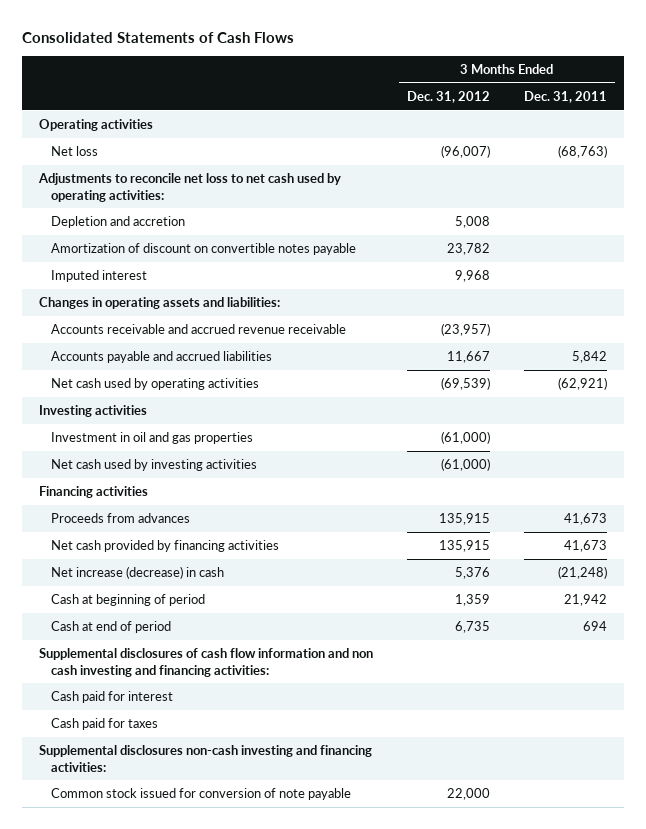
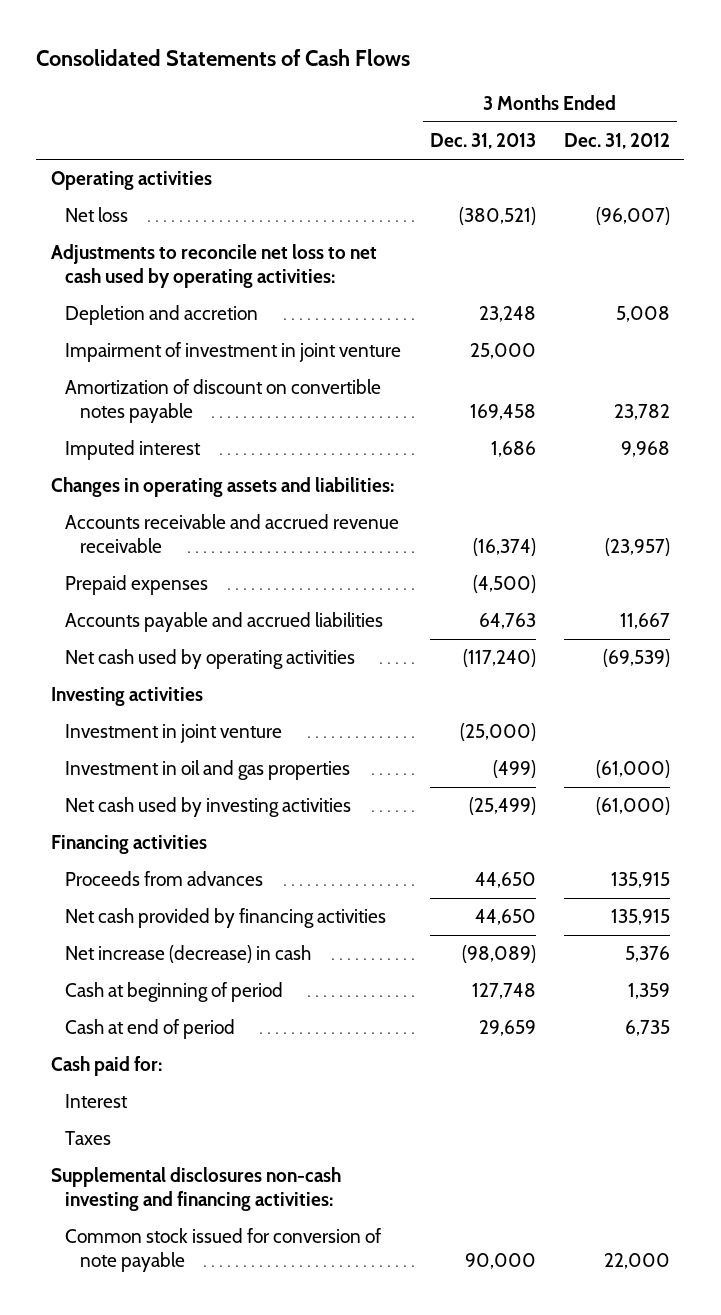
[523,91,607,104] Dec. 31, 2011 -> none
none -> [429,133,536,150] Dec. 31, 2013
none -> [65,342,402,363] Impairment of investment in joint venture
none -> [65,575,209,596] Prepaid expenses
none -> [65,724,283,744] Investment in joint venture
[39,648,374,677] Supplemental disclosures of cash flow information and non cash investing and financing activities: -> [50,1056,162,1077] Cash paid for:
[51,691,174,704] Cash paid for interest -> [65,1094,129,1109] Interest
[51,718,159,731] Cash paid for taxes -> [65,1131,112,1146] Taxes

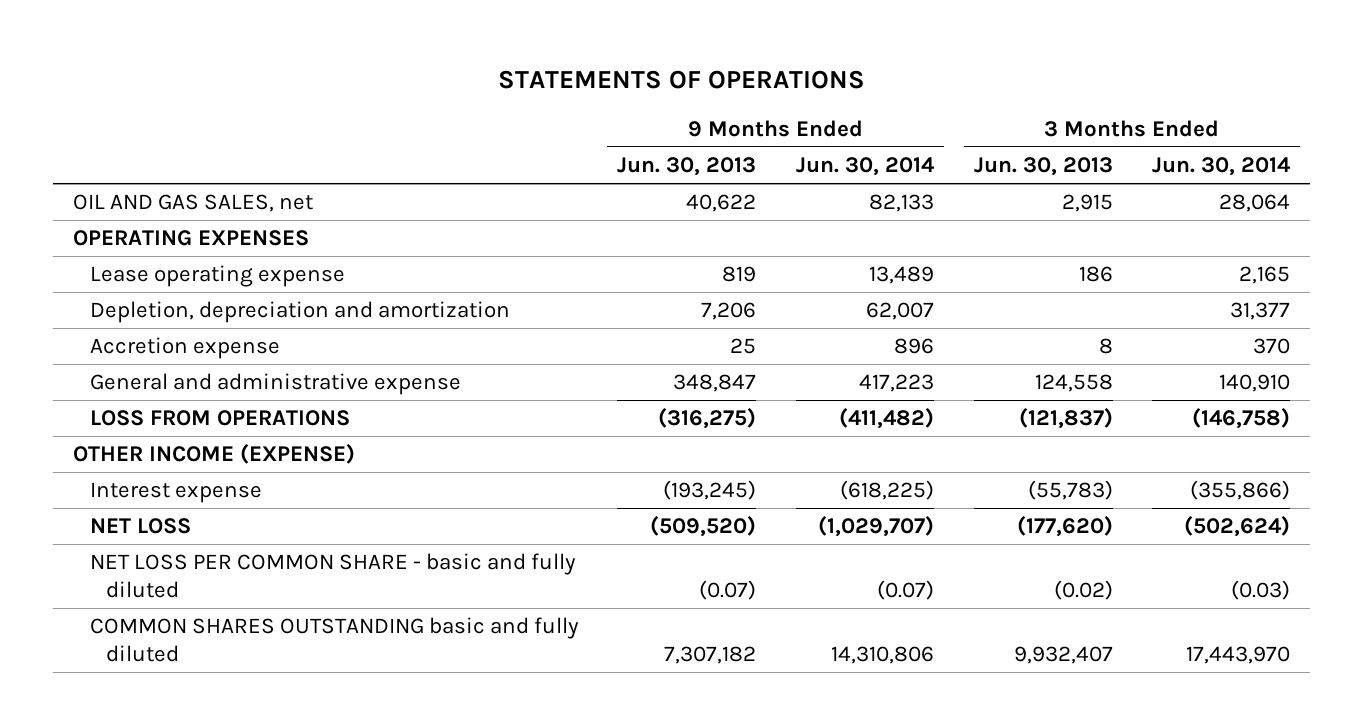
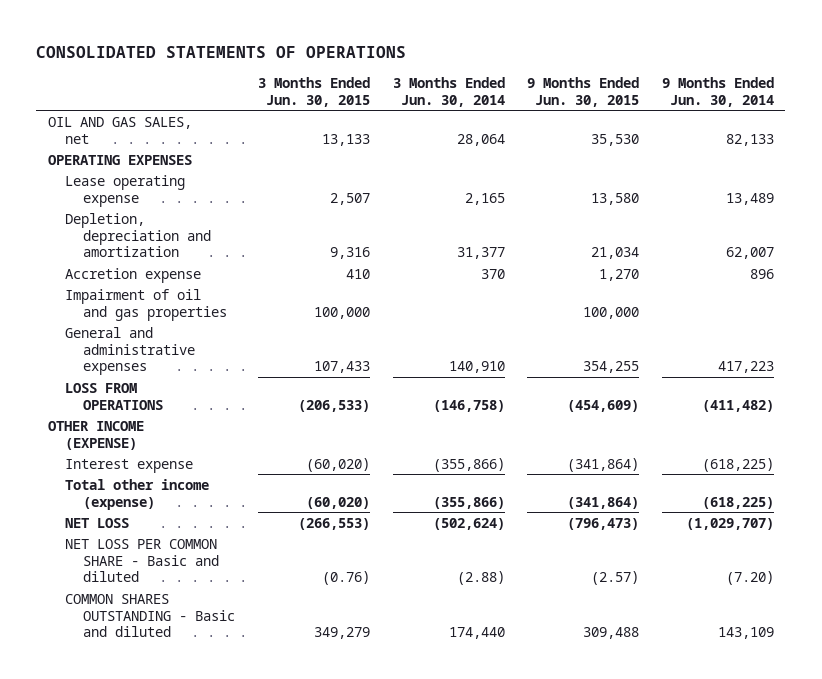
[497,70,865,90] STATEMENTS OF OPERATIONS -> [36,46,407,59] CONSOLIDATED STATEMENTS OF OPERATIONS
[617,157,757,177] Jun. 30, 2013 -> none
[973,157,1113,177] Jun. 30, 2013 -> none
none -> [257,76,370,107] 3 Months Ended Jun. 30, 2015
none -> [527,76,640,107] 9 Months Ended Jun. 30, 2015
none -> [65,288,228,321] Impairment of oil and gas properties
[89,373,461,396] General and administrative expense -> [65,326,196,376] General and administrative expenses
none -> [65,478,210,510] Total other income (expense)
[89,553,576,599] NET LOSS PER COMMON SHARE - basic and fully diluted -> [65,538,220,583] NET LOSS PER COMMON SHARE - Basic and diluted
[876,580,934,601] (0.07) -> [726,571,775,586] (7.20)
[1231,580,1291,601] (0.03) -> [456,571,505,586] (2.88)
[89,617,579,663] COMMON SHARES OUTSTANDING basic and fully diluted -> [65,593,236,638] COMMON SHARES OUTSTANDING - Basic and diluted
[830,646,934,665] 14,310,806 -> [718,627,775,640] 143,109
[1186,646,1291,665] 17,443,970 -> [448,627,505,640] 174,440

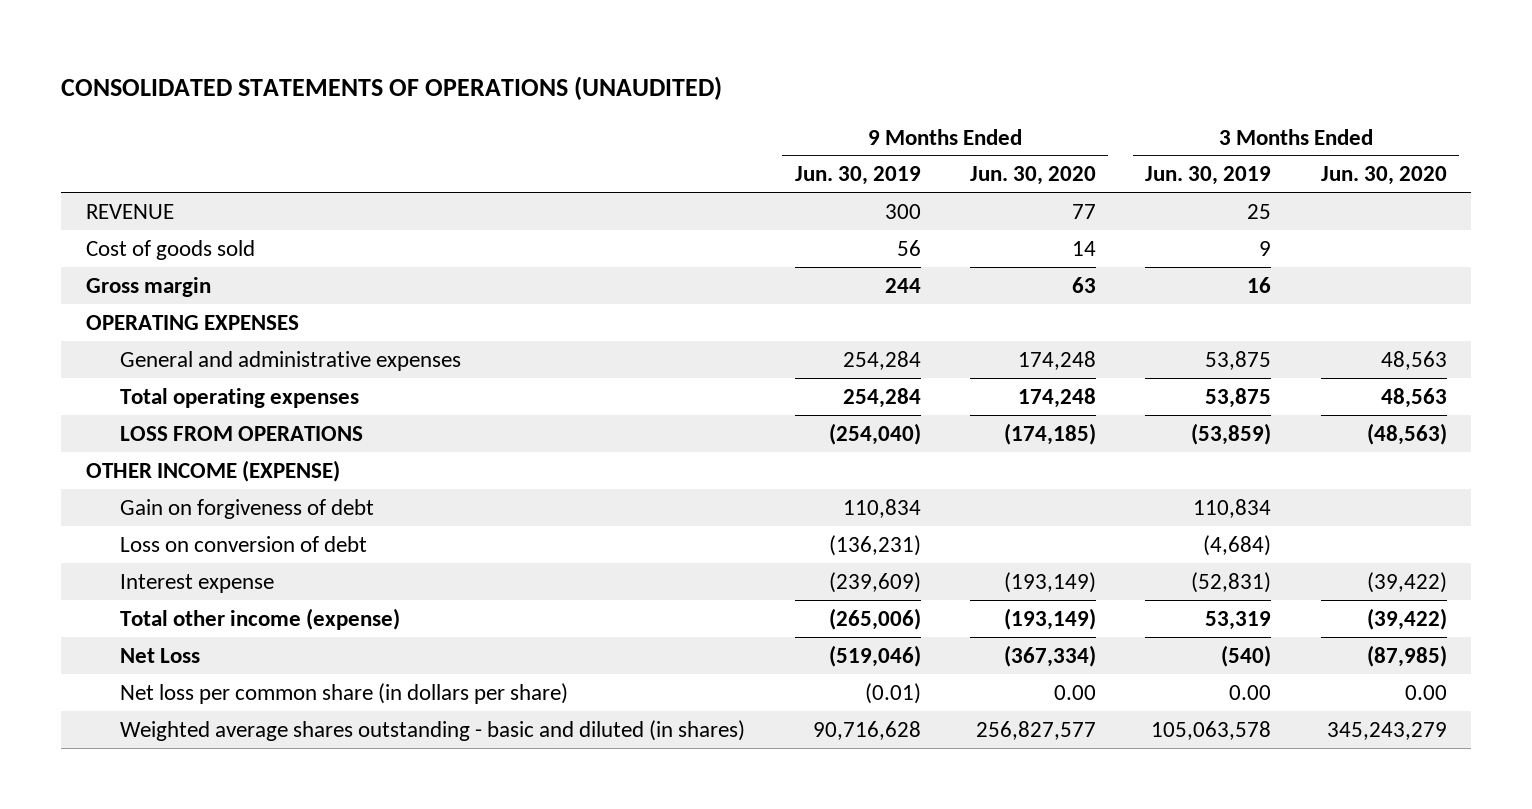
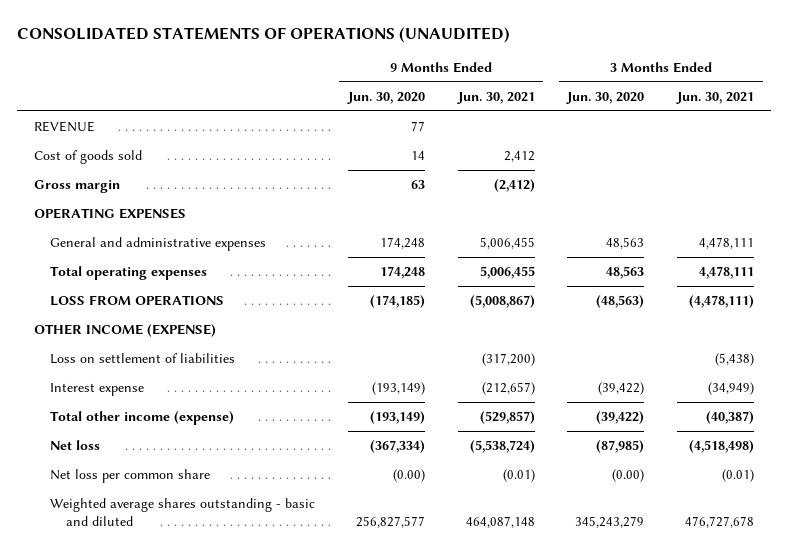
[794,166,921,186] Jun. 30, 2019 -> none
[1145,166,1272,186] Jun. 30, 2019 -> none
none -> [456,91,535,104] Jun. 30, 2021
none -> [676,91,755,104] Jun. 30, 2021
[120,498,375,519] Gain on forgiveness of debt -> none
[120,535,368,552] Loss on conversion of debt -> none
none -> [49,352,235,364] Loss on settlement of liabilities
[120,647,201,663] Net Loss -> [49,439,100,450] Net loss
[120,682,569,704] Net loss per common share (in dollars per share) -> [49,468,210,483] Net loss per common share
[1054,684,1097,700] 0.00 -> [392,468,425,482] (0.00)
[1404,684,1447,700] 0.00 -> [612,468,645,482] (0.00)
[120,719,746,741] Weighted average shares outstanding - basic and diluted (in shares) -> [49,497,315,526] Weighted average shares outstanding - basic and diluted

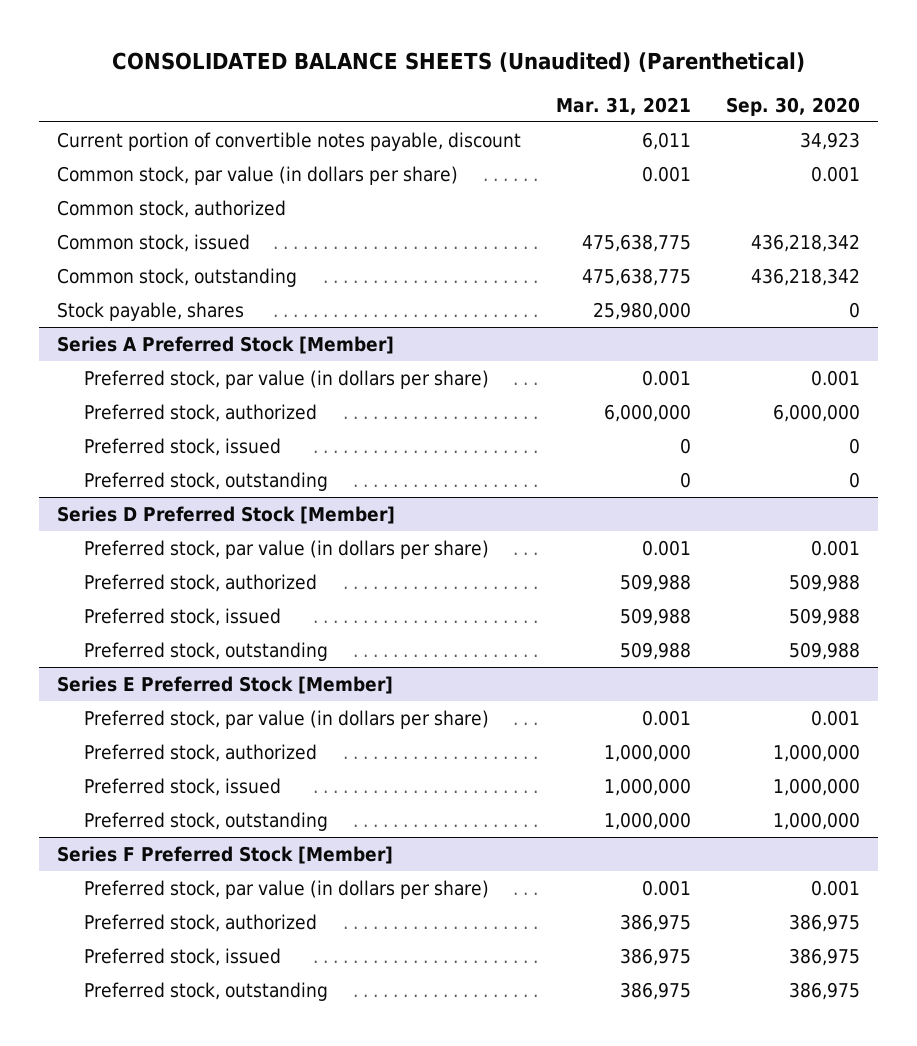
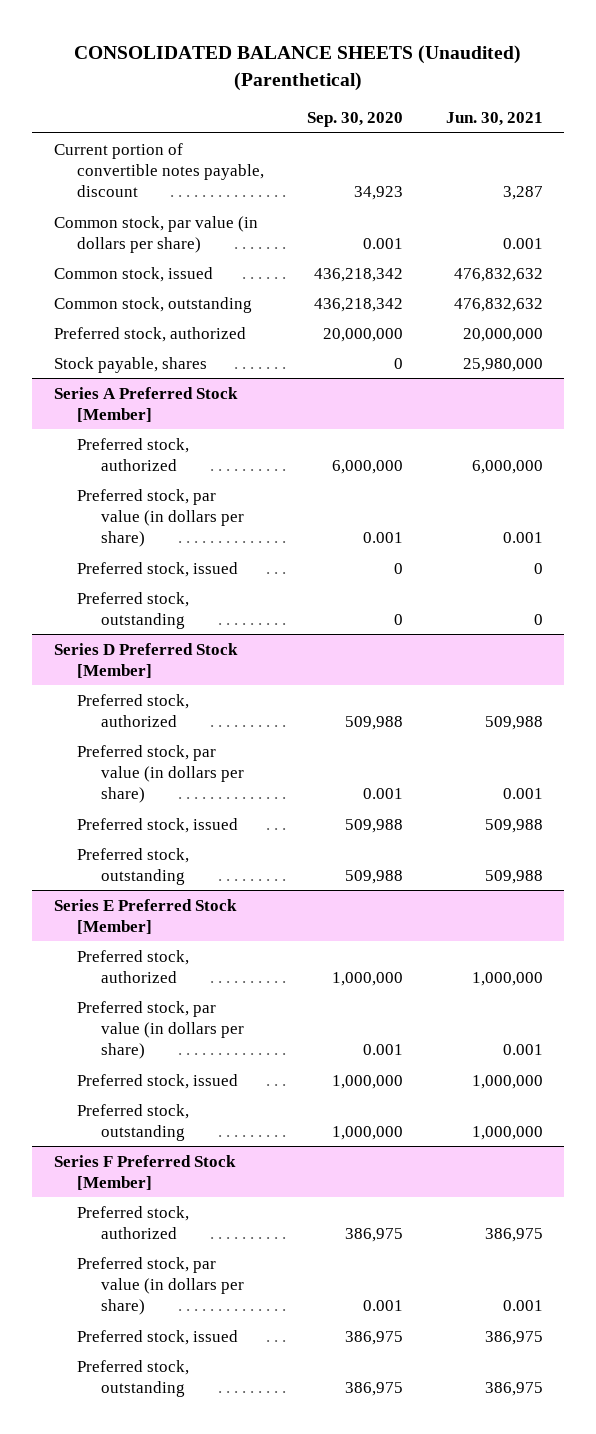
[555,96,691,115] Mar. 31, 2021 -> none
none -> [445,112,543,127] Jun. 30, 2021
[56,199,286,218] Common stock, authorized -> none
none -> [53,326,246,342] Preferred stock, authorized
[84,369,490,389] Preferred stock, par value (in dollars per share) -> [77,488,245,547] Preferred stock, par value (in dollars per share)
[84,539,490,559] Preferred stock, par value (in dollars per share) -> [77,744,245,803] Preferred stock, par value (in dollars per share)
[84,709,490,729] Preferred stock, par value (in dollars per share) -> [77,1000,245,1059] Preferred stock, par value (in dollars per share)
[84,879,490,899] Preferred stock, par value (in dollars per share) -> [77,1256,245,1315] Preferred stock, par value (in dollars per share)

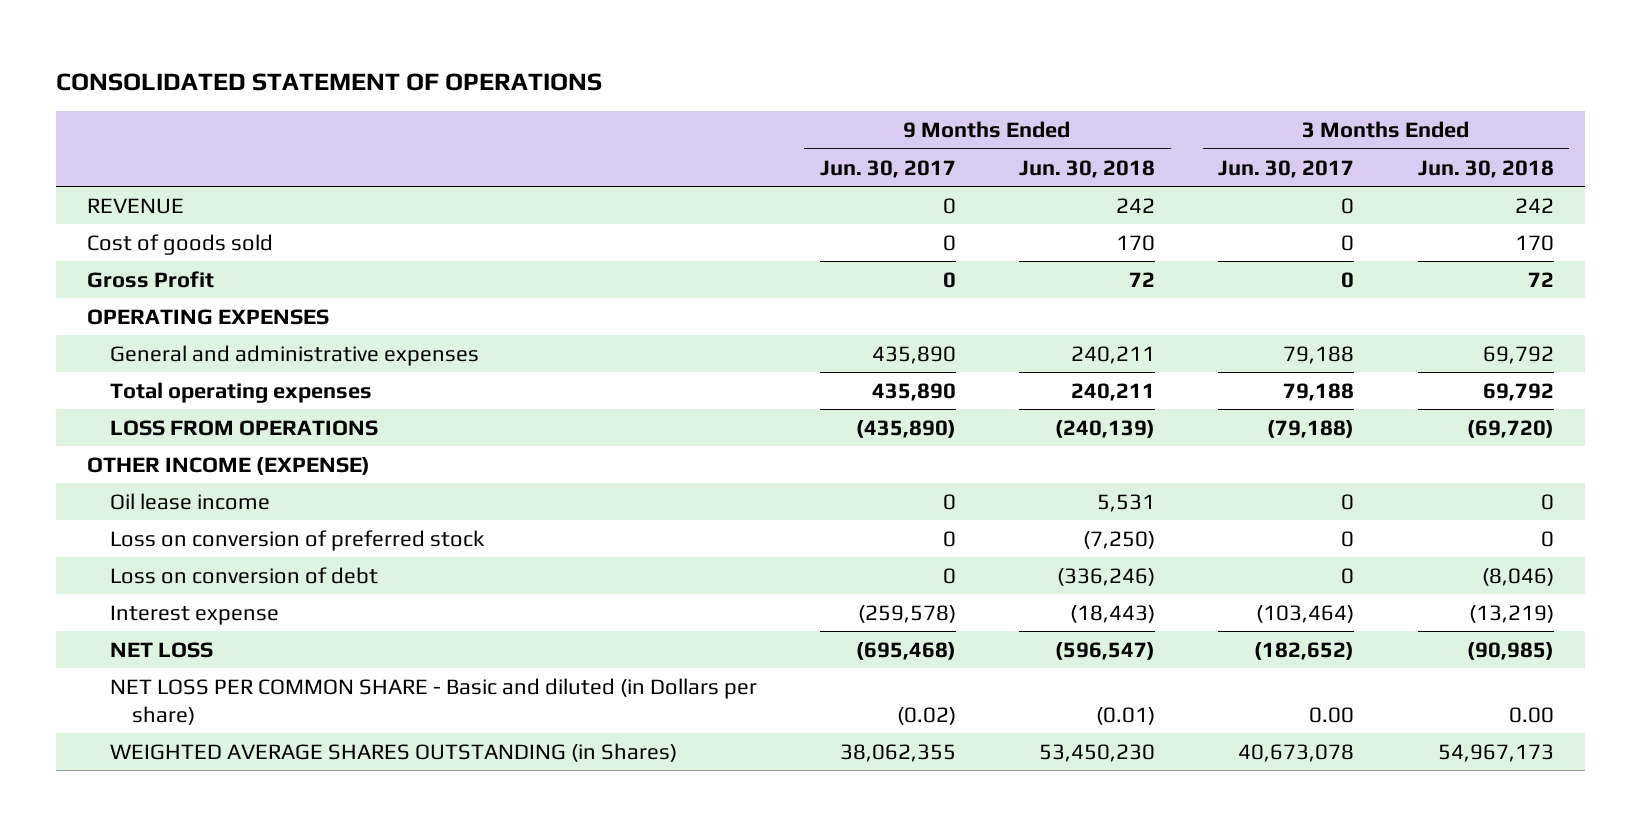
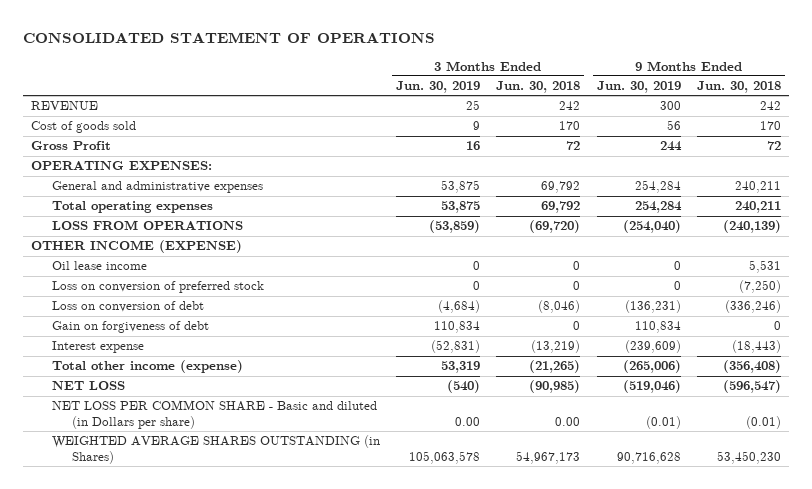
[819,159,956,178] Jun. 30, 2017 -> none
[1218,159,1355,178] Jun. 30, 2017 -> none
none -> [395,81,480,94] Jun. 30, 2019
none -> [596,81,681,94] Jun. 30, 2019
[87,308,330,325] OPERATING EXPENSES -> [30,161,212,171] OPERATING EXPENSES:
none -> [51,321,209,334] Gain on forgiveness of debt
none -> [51,360,243,374] Total other income (expense)

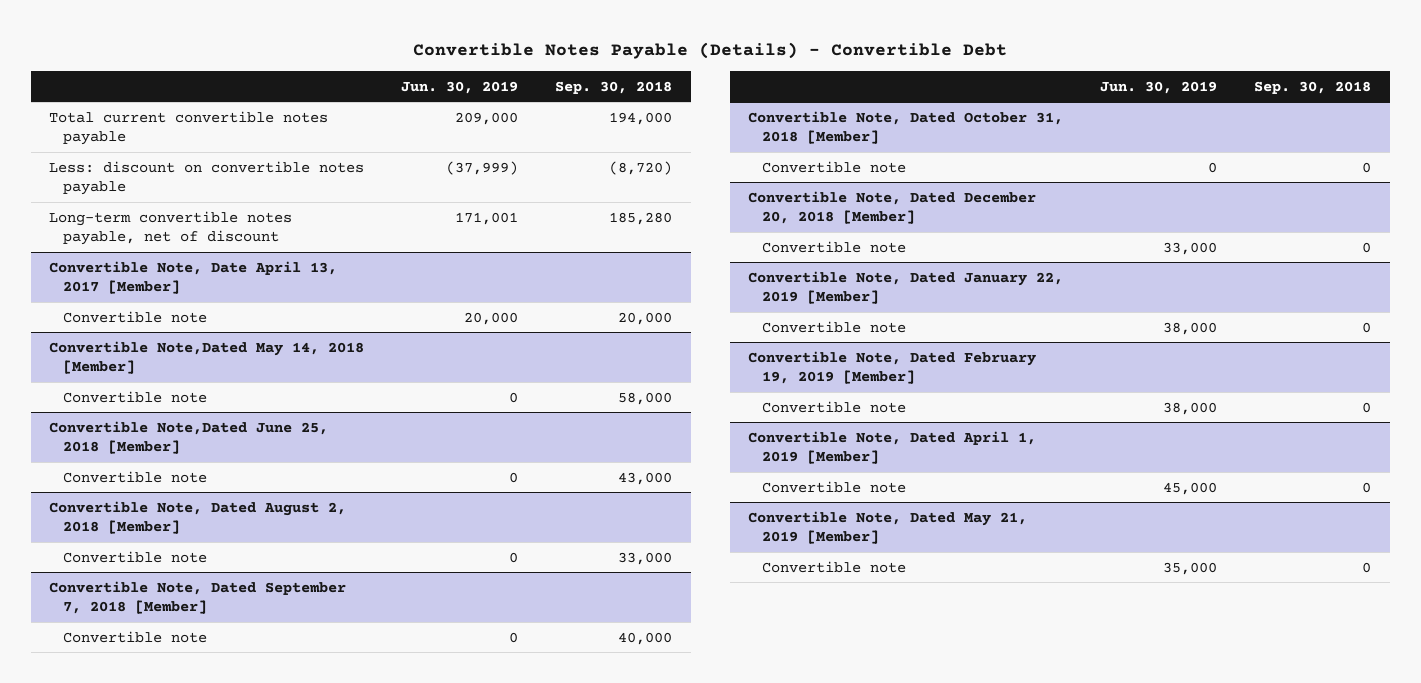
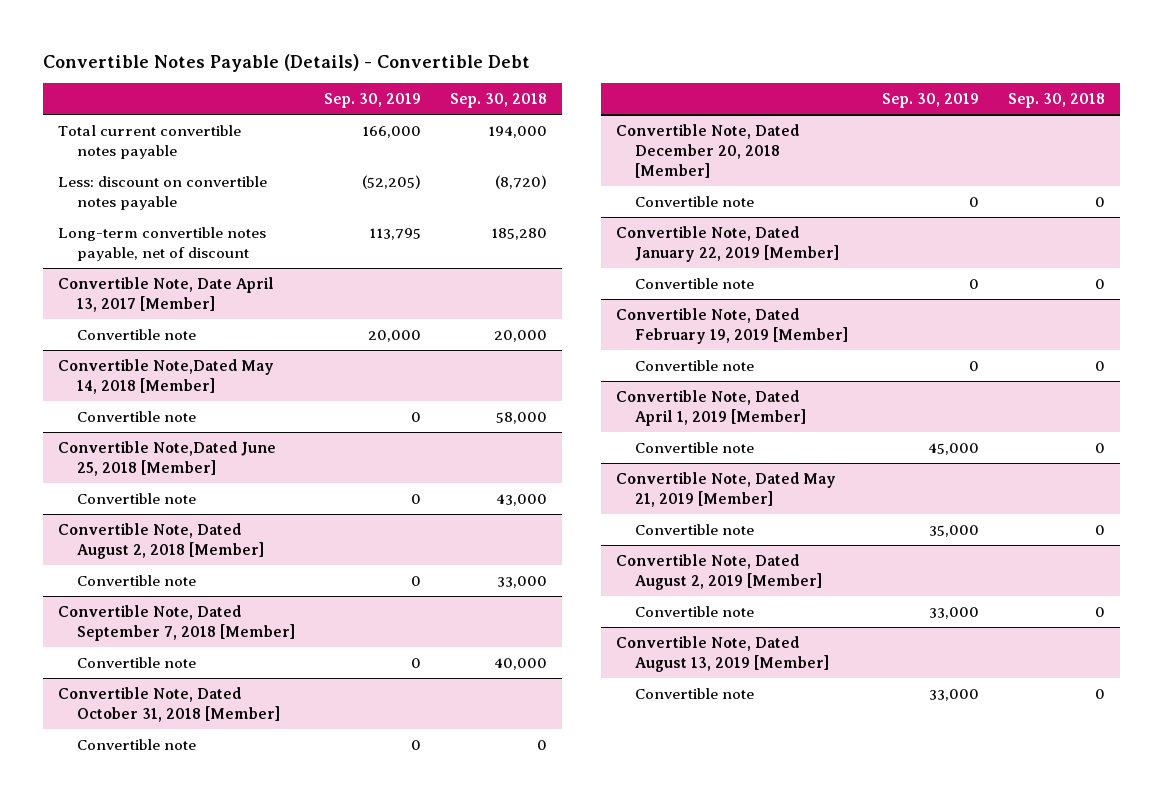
[401,80,519,94] Jun. 30, 2019 -> none
none -> [324,93,422,109] Sep. 30, 2019
none -> [615,553,822,590] Convertible Note, Dated August 2, 2019 [Member]
none -> [634,605,754,617] Convertible note
none -> [615,635,829,672] Convertible Note, Dated August 13, 2019 [Member]
none -> [634,687,754,699] Convertible note

